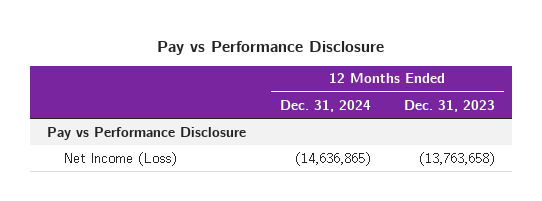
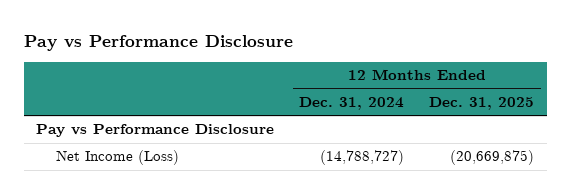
[404,99,496,112] Dec. 31, 2023 -> none
none -> [429,96,535,110] Dec. 31, 2025
[294,151,371,166] (14,636,865) -> [320,150,405,166] (14,788,727)

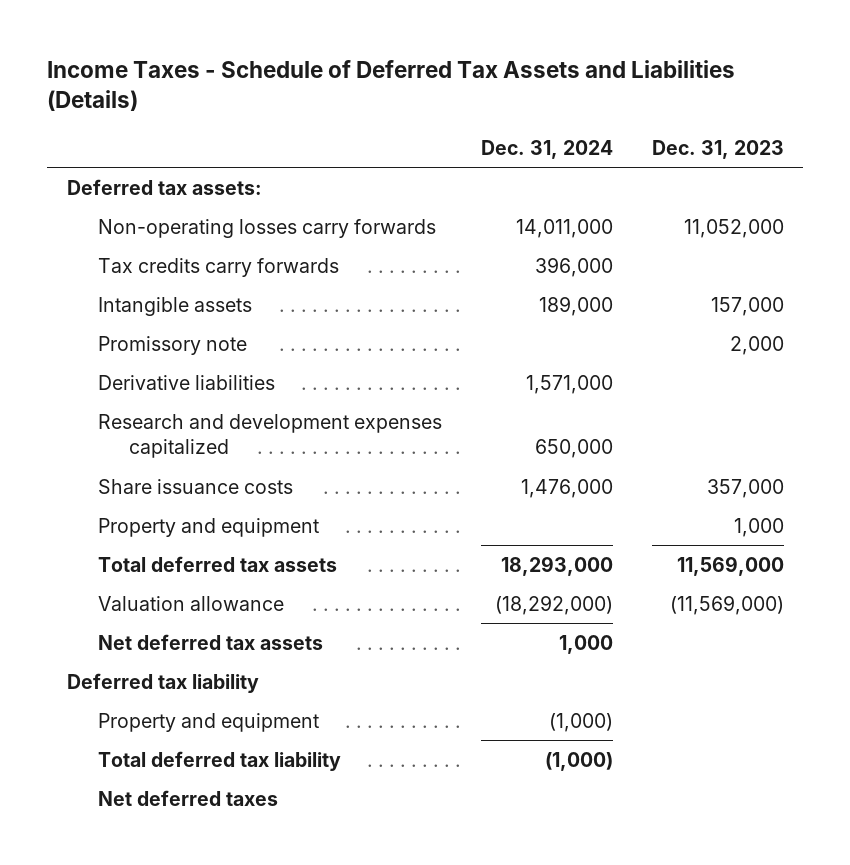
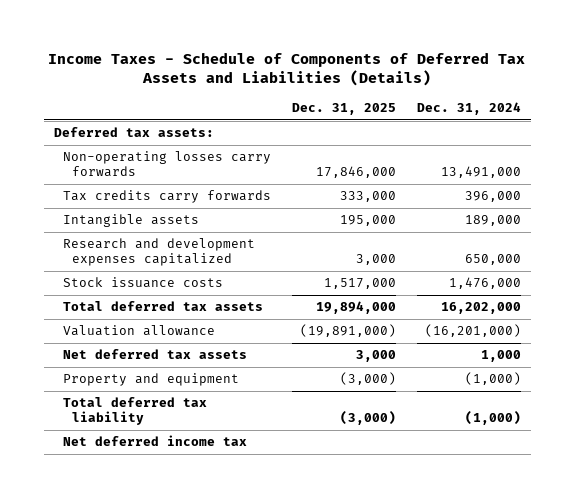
[47,59,736,112] Income Taxes - Schedule of Deferred Tax Assets and Liabilities (Details) -> [48,51,526,87] Income Taxes - Schedule of Components of Deferred Tax Assets and Liabilities (Details)
[651,139,784,159] Dec. 31, 2023 -> none
none -> [291,103,396,116] Dec. 31, 2025
[515,218,613,238] 14,011,000 -> [440,166,521,179] 13,491,000
[97,335,247,355] Promissory note -> none
[97,374,275,390] Derivative liabilities -> none
[97,517,319,537] Property and equipment -> none
[97,478,293,494] Share issuance costs -> [63,277,224,289] Stock issuance costs
[500,555,613,576] 18,293,000 -> [440,302,521,315] 16,202,000
[494,594,613,615] (18,292,000) -> [424,324,521,338] (16,201,000)
[66,672,259,693] Deferred tax liability -> none
[97,789,278,806] Net deferred taxes -> [63,435,248,447] Net deferred income tax

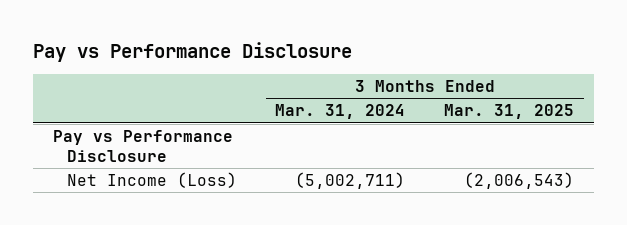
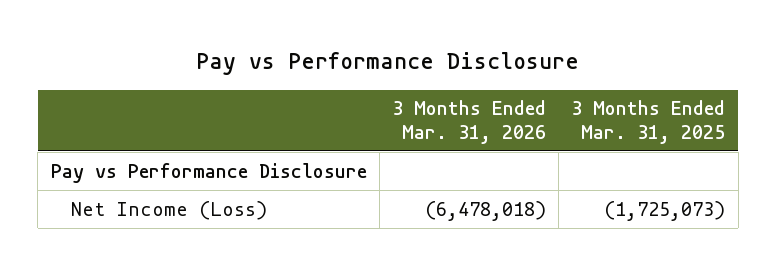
[275,104,406,120] Mar. 31, 2024 -> none
none -> [392,100,547,144] 3 Months Ended Mar. 31, 2026
[464,171,575,189] (2,006,543) -> [604,200,726,221] (1,725,073)

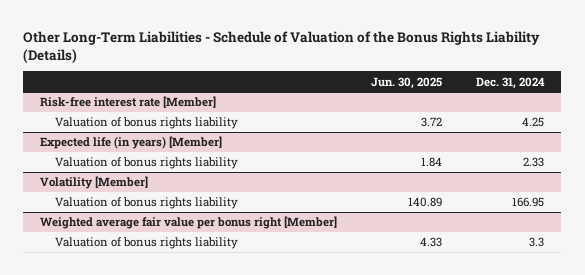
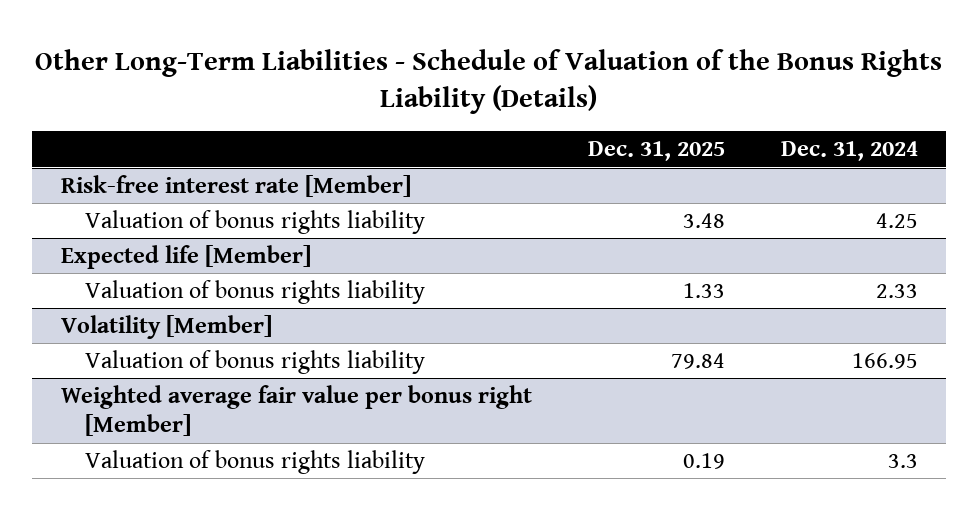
[371,76,443,89] Jun. 30, 2025 -> none
none -> [587,141,725,162] Dec. 31, 2025
[40,136,223,150] Expected life (in years) [Member] -> [60,245,311,270] Expected life [Member]

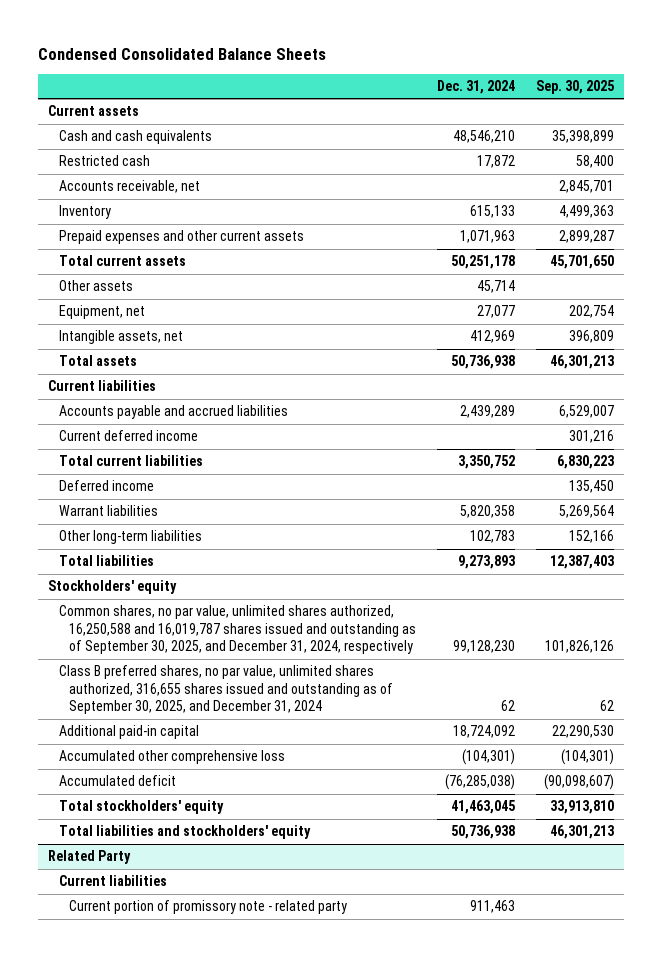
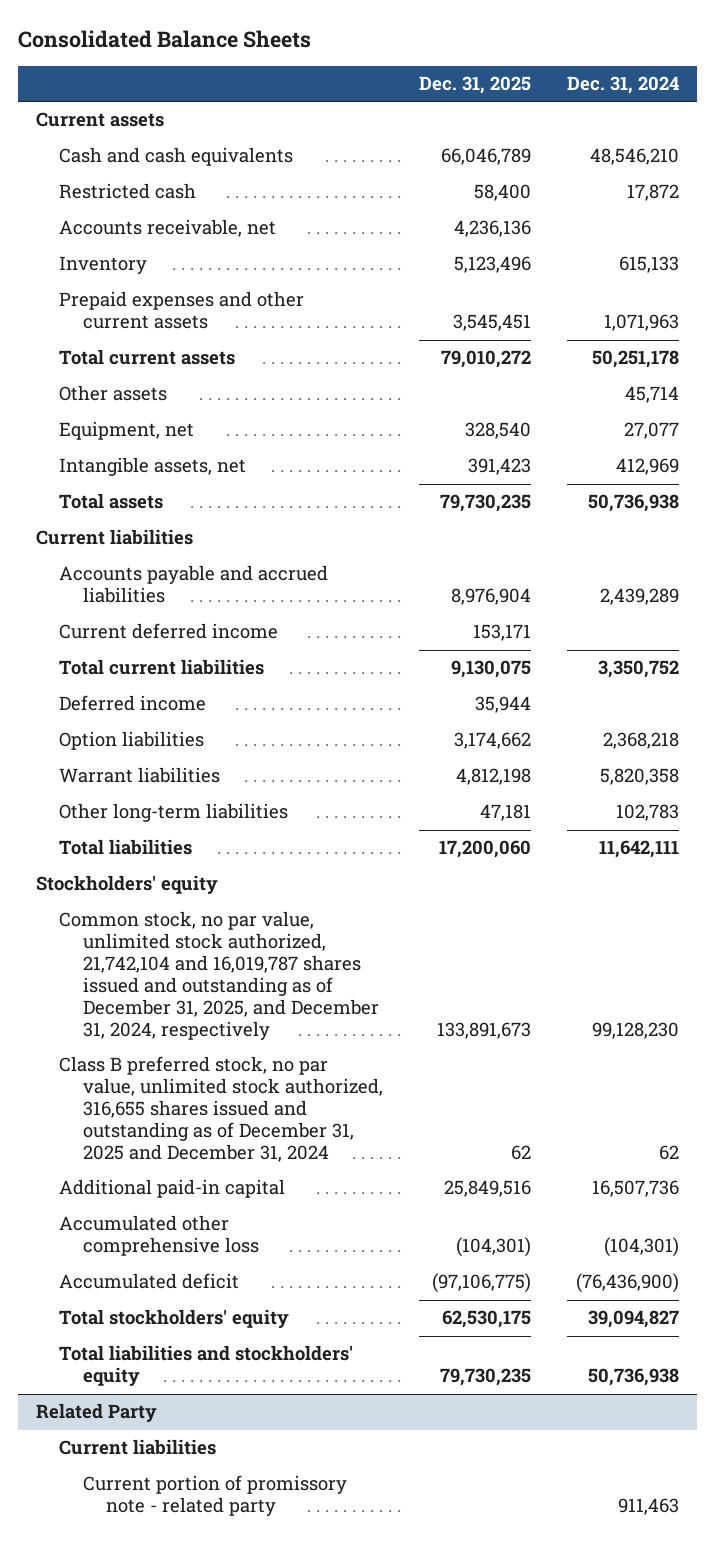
[37,47,326,60] Condensed Consolidated Balance Sheets -> [17,29,311,48] Consolidated Balance Sheets
[535,80,614,95] Sep. 30, 2025 -> none
none -> [418,75,531,94] Dec. 31, 2025
none -> [59,731,205,751] Option liabilities
[457,555,515,570] 9,273,893 -> [598,840,679,859] 11,642,111
[58,605,417,655] Common shares, no par value, unlimited shares authorized, 16,250,588 and 16,019,787 shares issued and outstanding as of September 30, 2025, and December 31, 2024, respectively -> [59,911,379,1041] Common stock, no par value, unlimited stock authorized, 21,742,104 and 16,019,787 shares issued and outstanding as of December 31, 2025, and December 31, 2024, respectively
[58,665,394,715] Class B preferred shares, no par value, unlimited shares authorized, 316,655 shares issued and outstanding as of September 30, 2025, and December 31, 2024 -> [59,1056,383,1163] Class B preferred stock, no par value, unlimited stock authorized, 316,655 shares issued and outstanding as of December 31, 2025 and December 31, 2024
[452,725,515,739] 18,724,092 -> [591,1180,679,1198] 16,507,736
[444,774,515,791] (76,285,038) -> [575,1273,679,1294] (76,436,900)
[450,800,515,815] 41,463,045 -> [587,1310,679,1329] 39,094,827

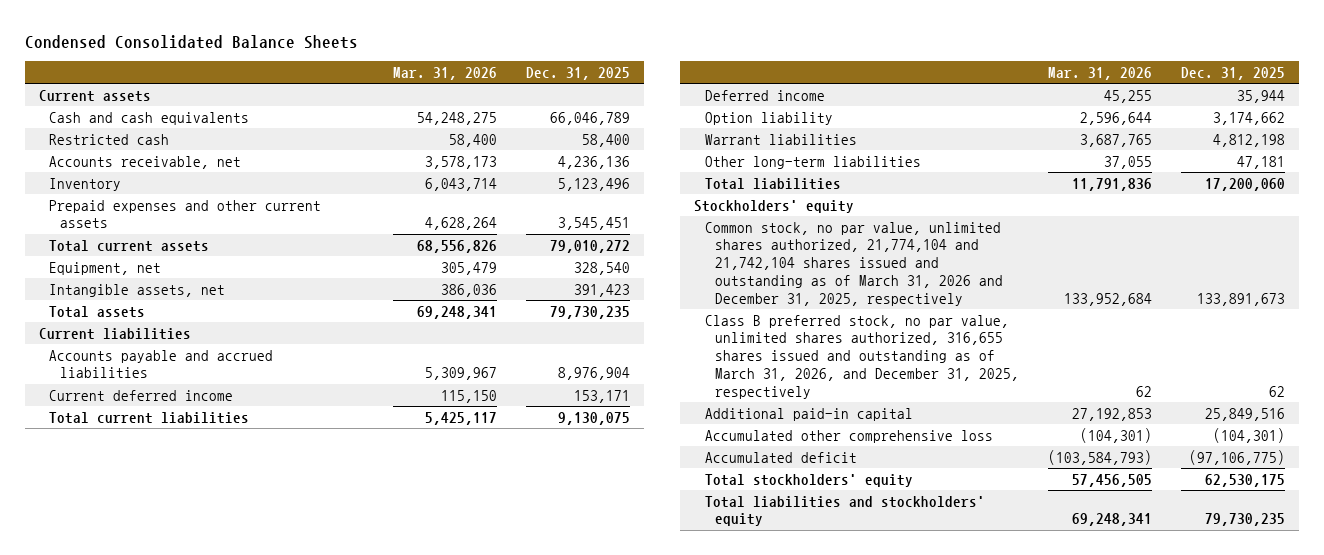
[17,29,311,48] Consolidated Balance Sheets -> [24,34,358,49] Condensed Consolidated Balance Sheets
[566,75,679,94] Dec. 31, 2024 -> none
none -> [392,66,497,80] Mar. 31, 2026
[59,385,168,402] Other assets -> none
[59,731,205,751] Option liabilities -> [704,111,833,125] Option liability
[59,911,379,1041] Common stock, no par value, unlimited stock authorized, 21,742,104 and 16,019,787 shares issued and outstanding as of December 31, 2025, and December 31, 2024, respectively -> [704,221,1003,306] Common stock, no par value, unlimited shares authorized, 21,774,104 and 21,742,104 shares issued and outstanding as of March 31, 2026 and December 31, 2025, respectively
[59,1056,383,1163] Class B preferred stock, no par value, unlimited stock authorized, 316,655 shares issued and outstanding as of December 31, 2025 and December 31, 2024 -> [704,314,1019,399] Class B preferred stock, no par value, unlimited shares authorized, 316,655 shares issued and outstanding as of March 31, 2026, and December 31, 2025, respectively
[35,1403,157,1423] Related Party -> none
[59,1439,217,1456] Current liabilities -> none
[82,1475,347,1517] Current portion of promissory note - related party -> none

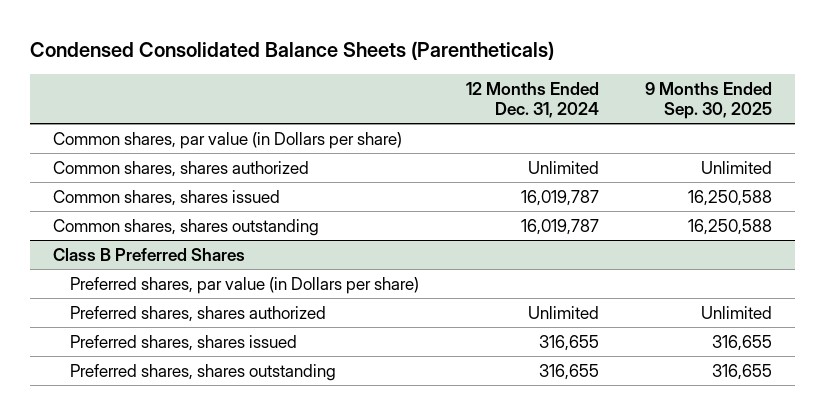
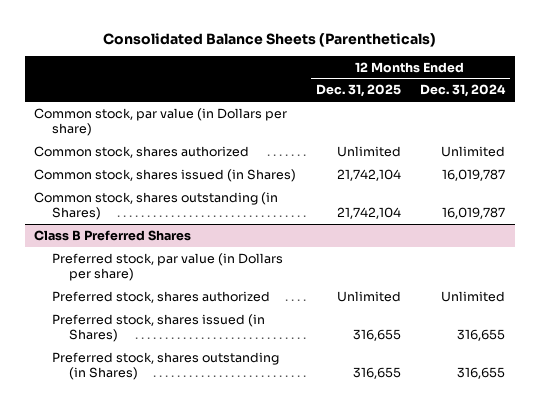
[30,40,555,60] Condensed Consolidated Balance Sheets (Parentheticals) -> [102,32,436,47] Consolidated Balance Sheets (Parentheticals)
[645,81,773,120] 9 Months Ended Sep. 30, 2025 -> none
none -> [315,84,401,98] Dec. 31, 2025
[53,131,403,149] Common shares, par value (in Dollars per share) -> [34,107,288,137] Common stock, par value (in Dollars per share)
[53,160,310,177] Common shares, shares authorized -> [34,145,250,158] Common stock, shares authorized
[53,189,281,206] Common shares, shares issued -> [34,168,297,182] Common stock, shares issued (in Shares)
[53,218,320,236] Common shares, shares outstanding -> [34,191,279,221] Common stock, shares outstanding (in Shares)
[70,276,420,294] Preferred shares, par value (in Dollars per share) -> [51,252,283,282] Preferred stock, par value (in Dollars per share)
[70,305,327,322] Preferred shares, shares authorized -> [51,290,270,303] Preferred stock, shares authorized
[70,334,298,351] Preferred shares, shares issued -> [51,313,265,343] Preferred stock, shares issued (in Shares)
[70,363,337,381] Preferred shares, shares outstanding -> [51,351,279,381] Preferred stock, shares outstanding (in Shares)

